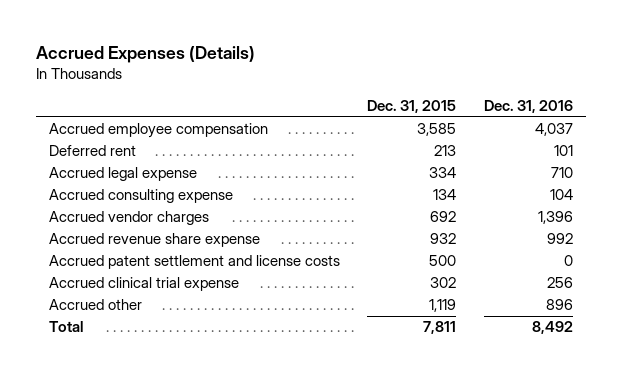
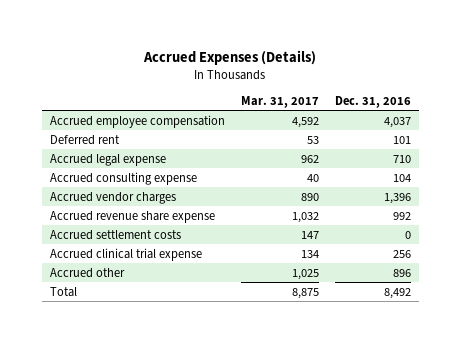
[367,100,457,114] Dec. 31, 2015 -> none
none -> [240,96,319,109] Mar. 31, 2017
[49,255,341,270] Accrued patent settlement and license costs -> [49,229,181,240] Accrued settlement costs

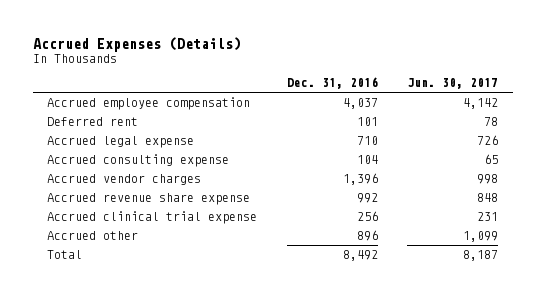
[240,96,319,109] Mar. 31, 2017 -> none
none -> [406,78,498,90] Jun. 30, 2017
[49,229,181,240] Accrued settlement costs -> none

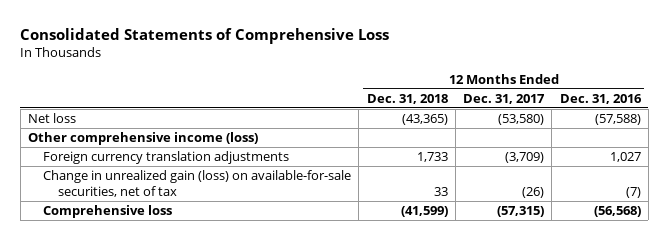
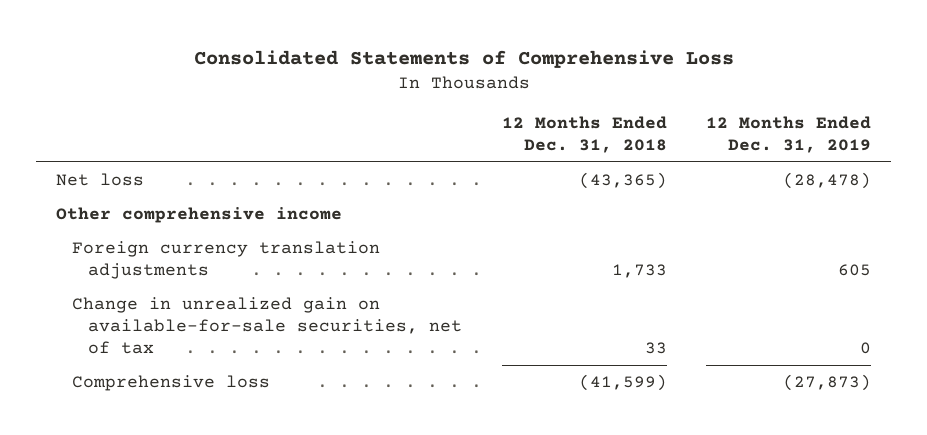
[463,93,546,104] Dec. 31, 2017 -> none
[559,93,642,104] Dec. 31, 2016 -> none
none -> [706,115,872,153] 12 Months Ended Dec. 31, 2019
[27,131,258,145] Other comprehensive income (loss) -> [56,207,343,224] Other comprehensive income
[43,169,352,197] Change in unrealized gain (loss) on available-for-sale securities, net of tax -> [72,297,463,355] Change in unrealized gain on available-for-sale securities, net of tax

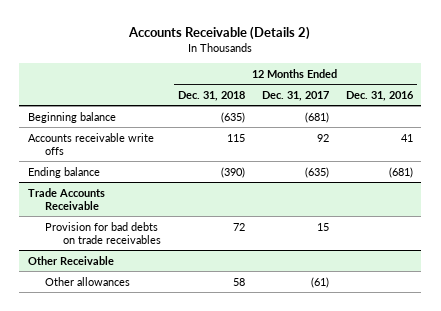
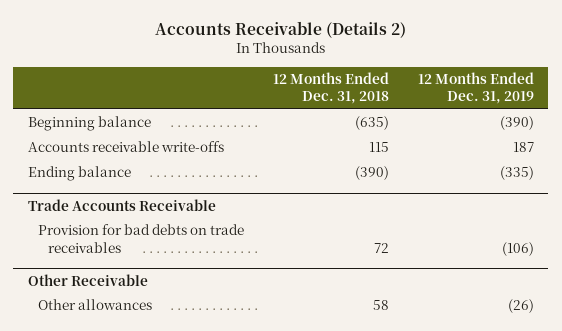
[261,90,329,101] Dec. 31, 2017 -> none
[345,90,414,101] Dec. 31, 2016 -> none
none -> [417,71,534,105] 12 Months Ended Dec. 31, 2019
[27,132,154,155] Accounts receivable write offs -> [27,141,224,153] Accounts receivable write-offs

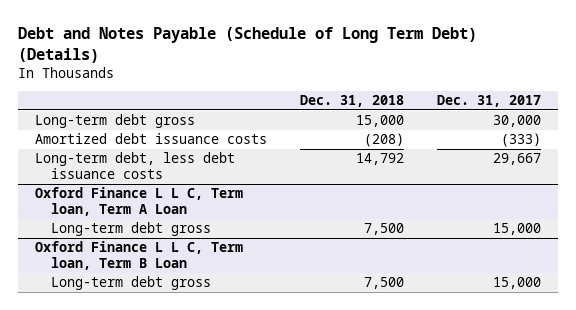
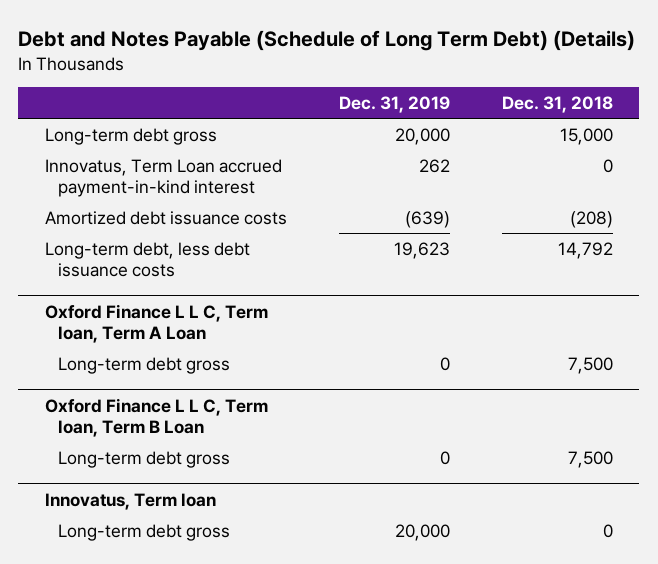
[437,95,542,108] Dec. 31, 2017 -> none
none -> [338,96,450,114] Dec. 31, 2019
none -> [44,158,282,198] Innovatus, Term Loan accrued payment-in-kind interest
none -> [44,492,216,510] Innovatus, Term loan
none -> [58,523,231,541] Long-term debt gross

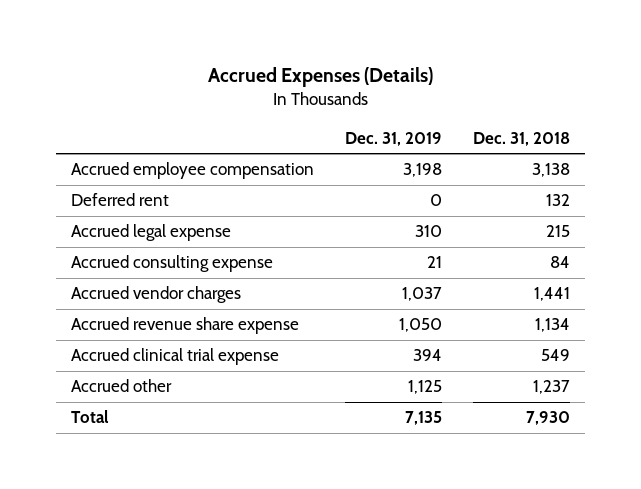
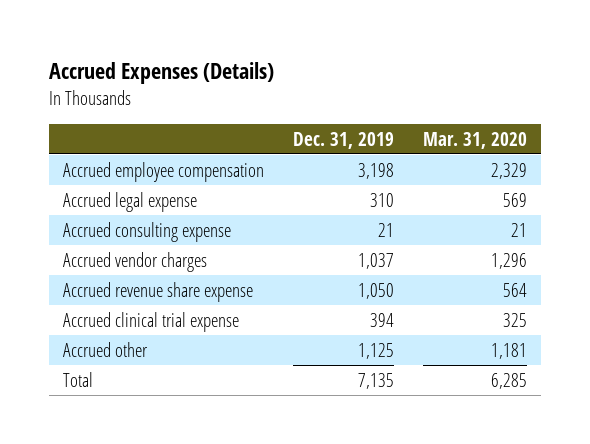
[472,131,570,146] Dec. 31, 2018 -> none
none -> [422,131,527,149] Mar. 31, 2020
[71,193,170,207] Deferred rent -> none

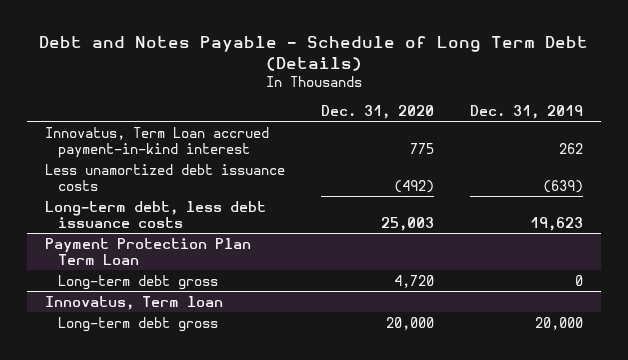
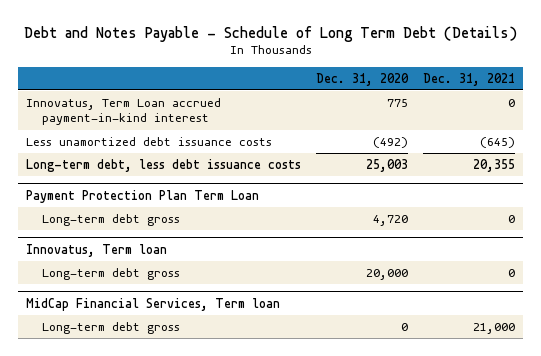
[470,104,584,119] Dec. 31, 2019 -> none
none -> [423,72,516,86] Dec. 31, 2021
none -> [25,297,280,311] MidCap Financial Services, Term loan
none -> [42,321,181,334] Long-term debt gross

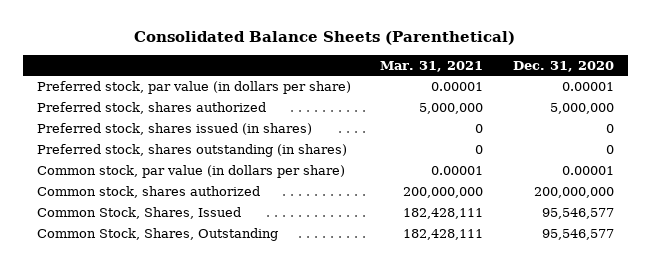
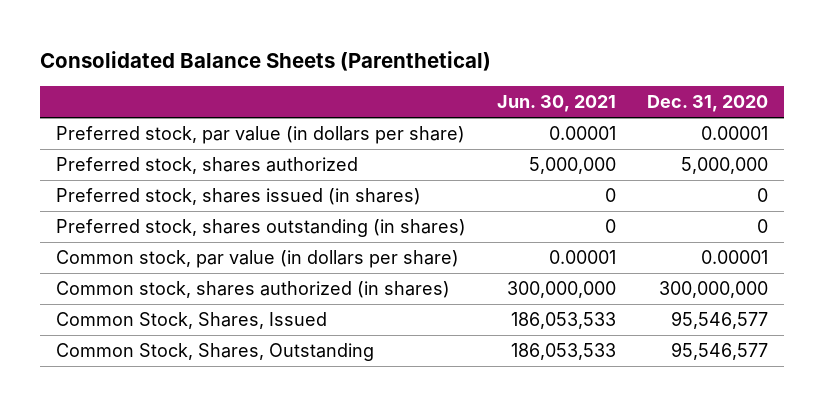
[380,60,484,72] Mar. 31, 2021 -> none
none -> [497,95,617,113] Jun. 30, 2021
[37,185,261,198] Common stock, shares authorized -> [56,281,451,299] Common stock, shares authorized (in shares)
[533,186,614,198] 200,000,000 -> [659,281,769,299] 300,000,000

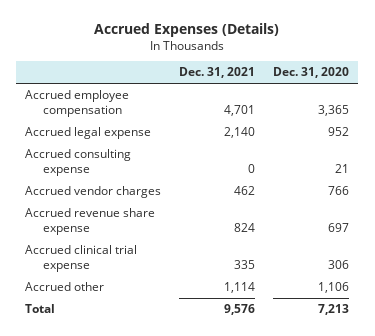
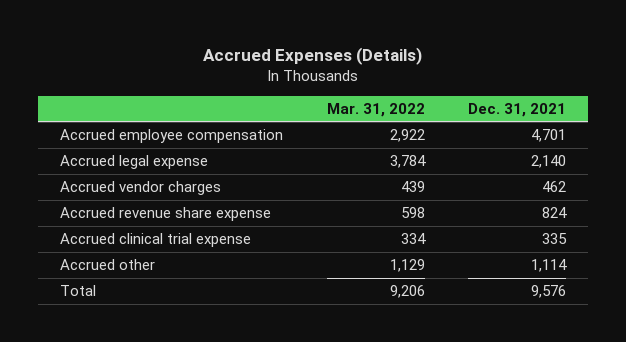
[273,67,350,79] Dec. 31, 2020 -> none
none -> [326,102,425,117] Mar. 31, 2022
[25,148,132,176] Accrued consulting expense -> none

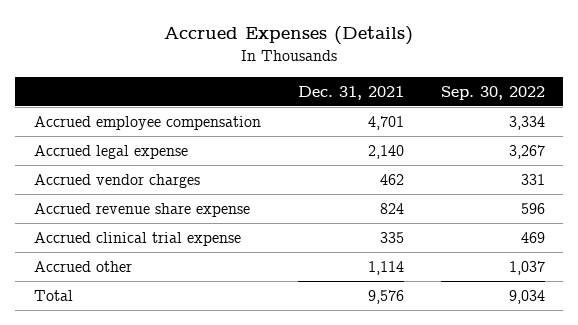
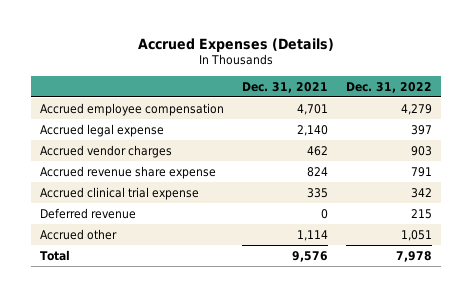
[440,85,545,100] Sep. 30, 2022 -> none
none -> [346,81,433,93] Dec. 31, 2022
none -> [39,207,136,219] Deferred revenue

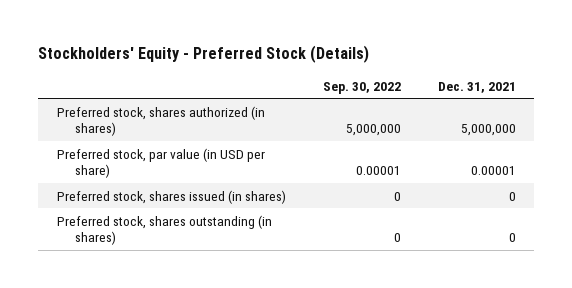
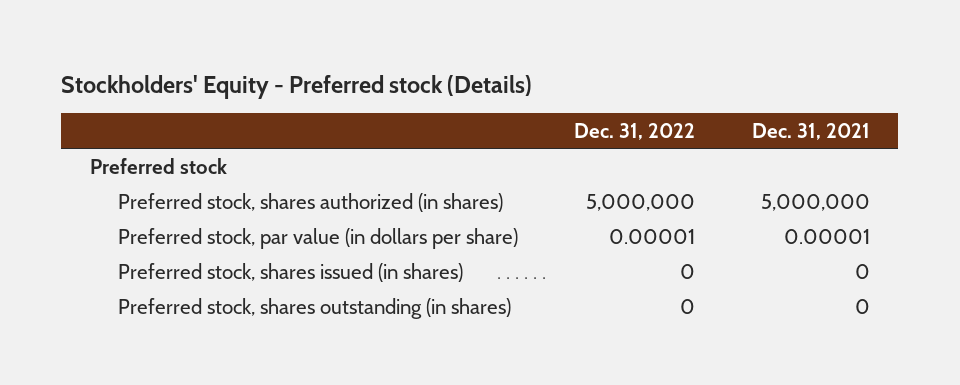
[38,45,370,64] Stockholders' Equity - Preferred Stock (Details) -> [61,74,533,99] Stockholders' Equity - Preferred stock (Details)
[322,81,401,94] Sep. 30, 2022 -> none
none -> [574,122,696,140] Dec. 31, 2022
none -> [89,157,227,174] Preferred stock
[56,147,265,179] Preferred stock, par value (in USD per share) -> [117,227,518,249] Preferred stock, par value (in dollars per share)

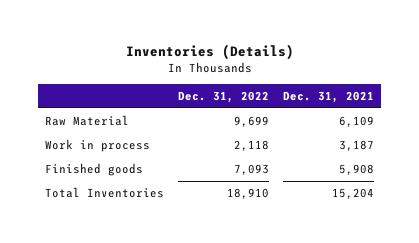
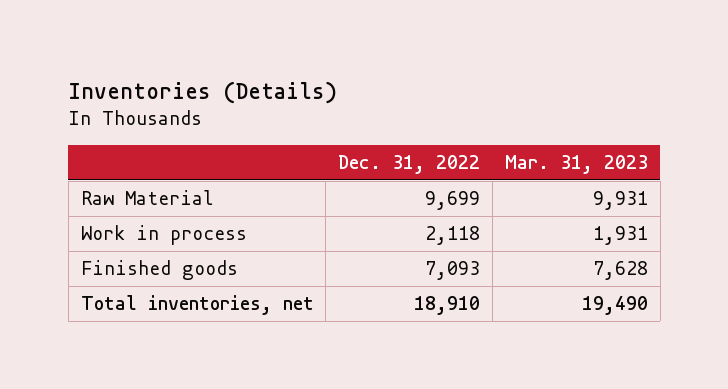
[282,90,374,103] Dec. 31, 2021 -> none
none -> [504,155,648,175] Mar. 31, 2023
[45,187,165,199] Total Inventories -> [80,295,314,316] Total inventories, net

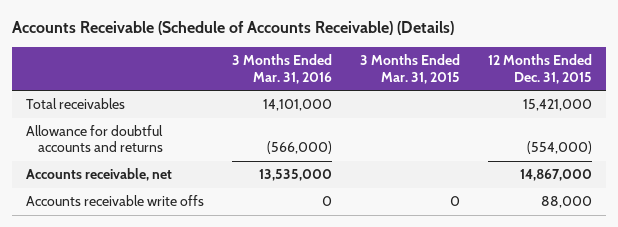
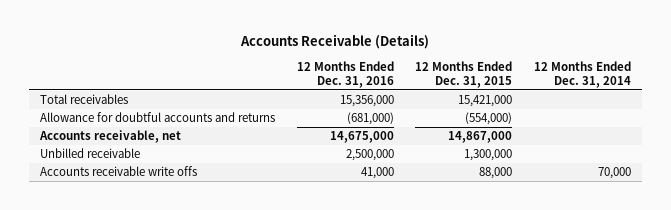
[11,21,454,36] Accounts Receivable (Schedule of Accounts Receivable) (Details) -> [240,34,430,50] Accounts Receivable (Details)
[232,54,333,84] 3 Months Ended Mar. 31, 2016 -> none
[360,54,461,84] 3 Months Ended Mar. 31, 2015 -> none
none -> [296,60,394,88] 12 Months Ended Dec. 31, 2016
none -> [534,60,632,88] 12 Months Ended Dec. 31, 2014
none -> [39,147,140,158] Unbilled receivable

